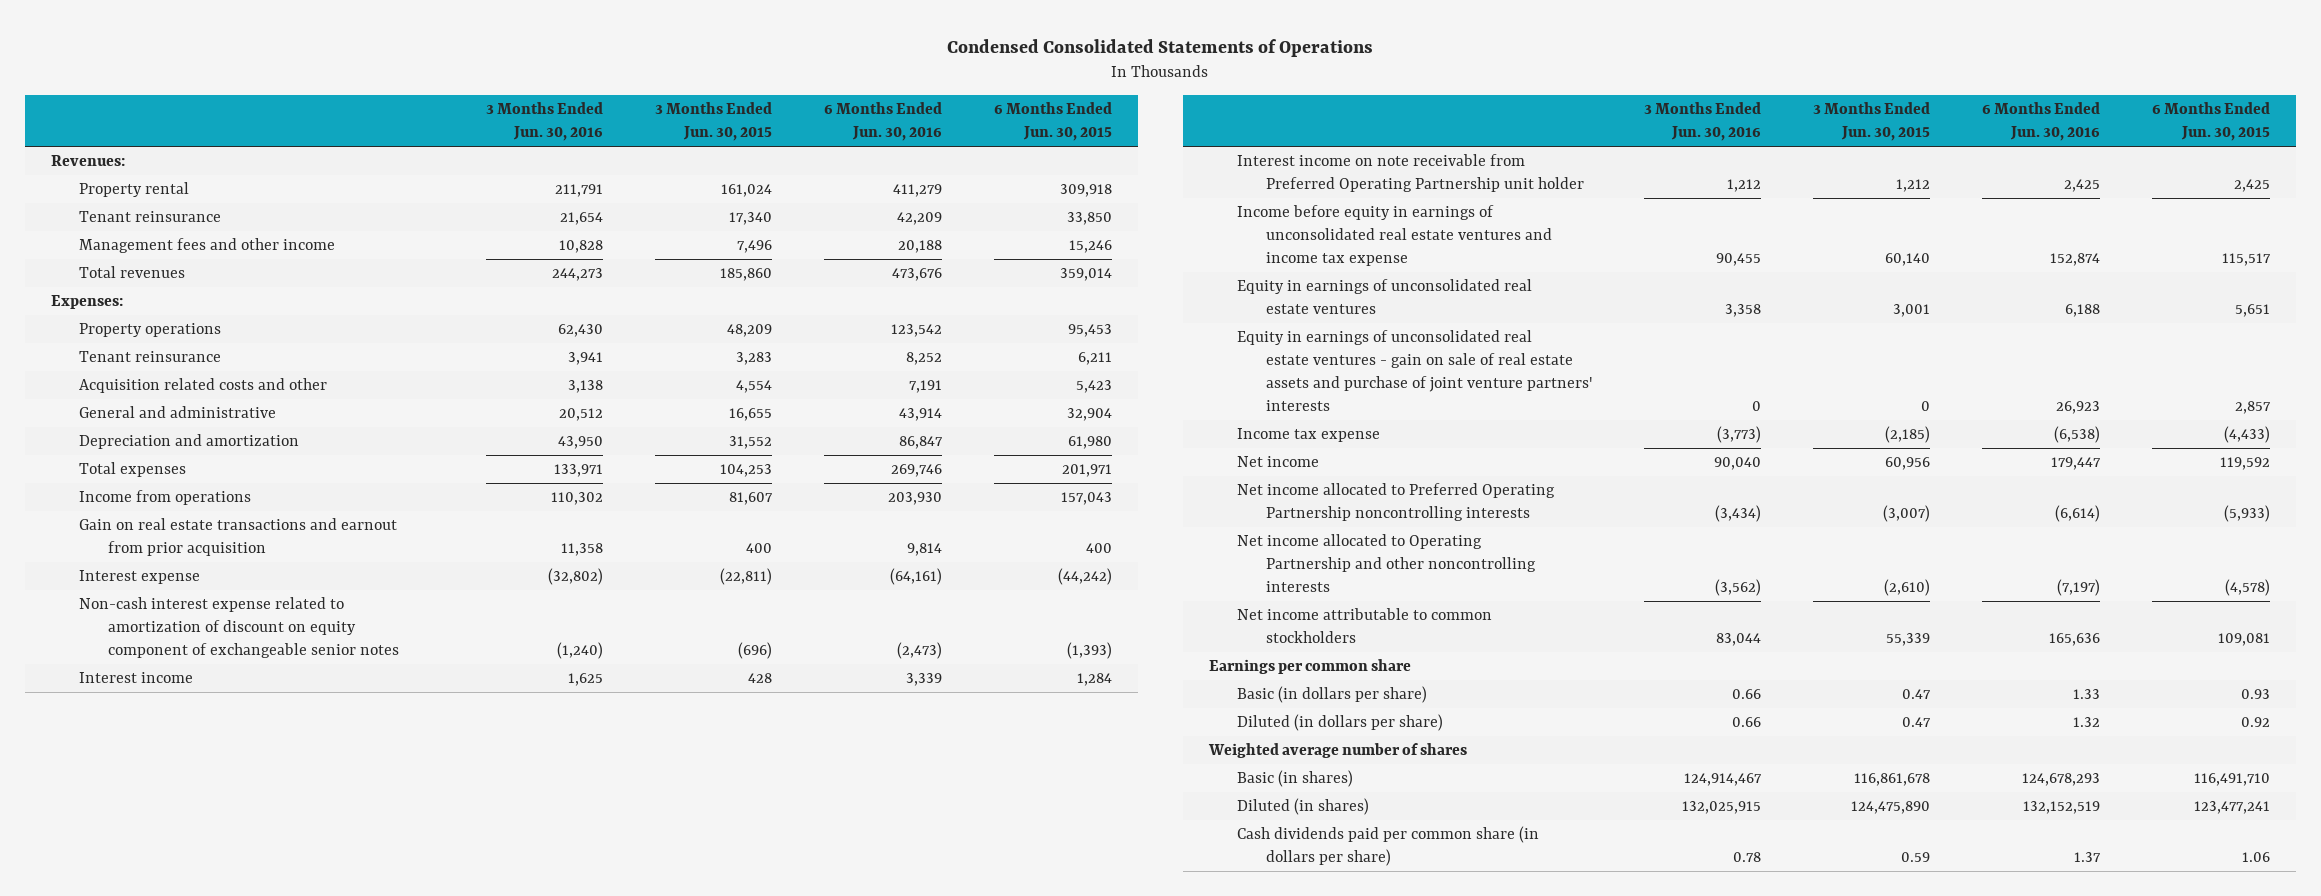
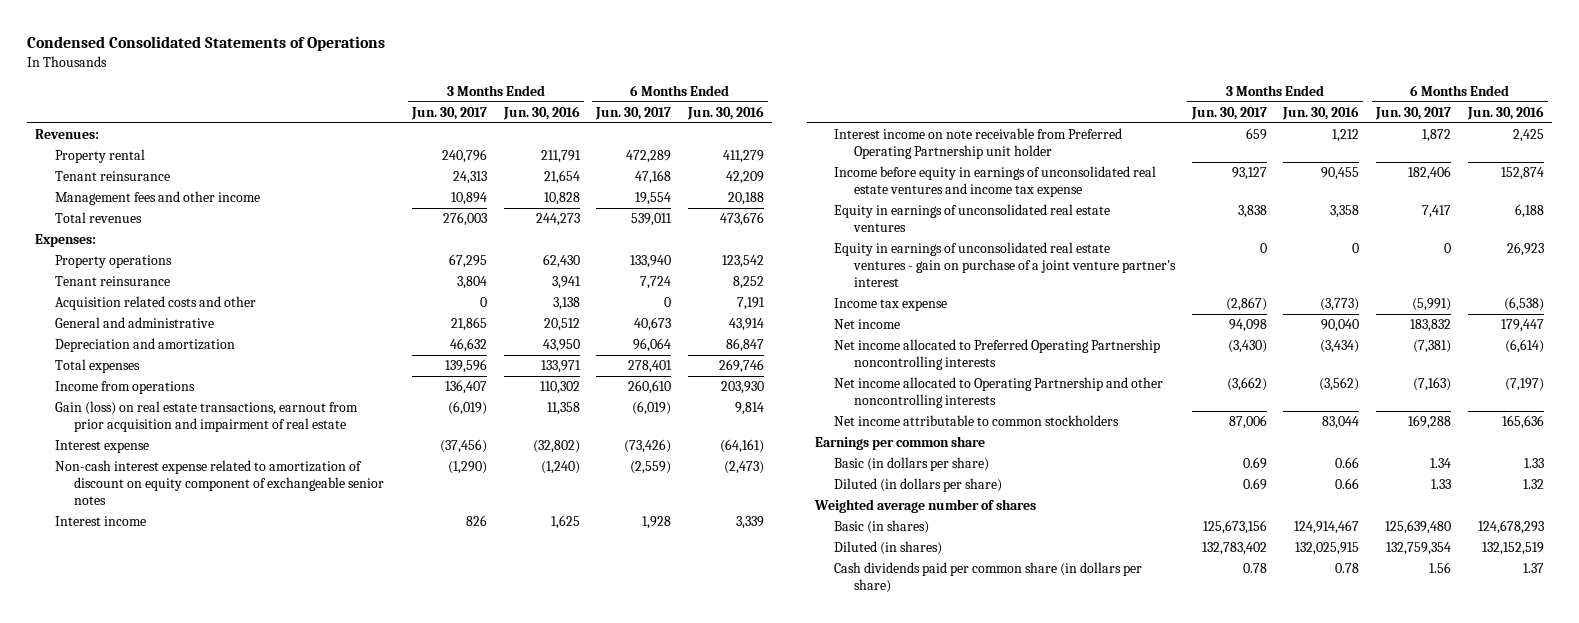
[654,102,772,142] 3 Months Ended Jun. 30, 2015 -> none
[993,102,1112,142] 6 Months Ended Jun. 30, 2015 -> none
none -> [410,106,487,120] Jun. 30, 2017
none -> [595,106,672,120] Jun. 30, 2017
[79,518,398,557] Gain on real estate transactions and earnout from prior acquisition -> [54,401,358,433] Gain (loss) on real estate transactions, earnout from prior acquisition and impairment of real estate
[1237,330,1592,412] Equity in earnings of unconsolidated real estate ventures - gain on sale of real estate assets and purchase of joint venture partners' interests -> [834,242,1176,287] Equity in earnings of unconsolidated real estate ventures - gain on purchase of a joint venture partner's interest

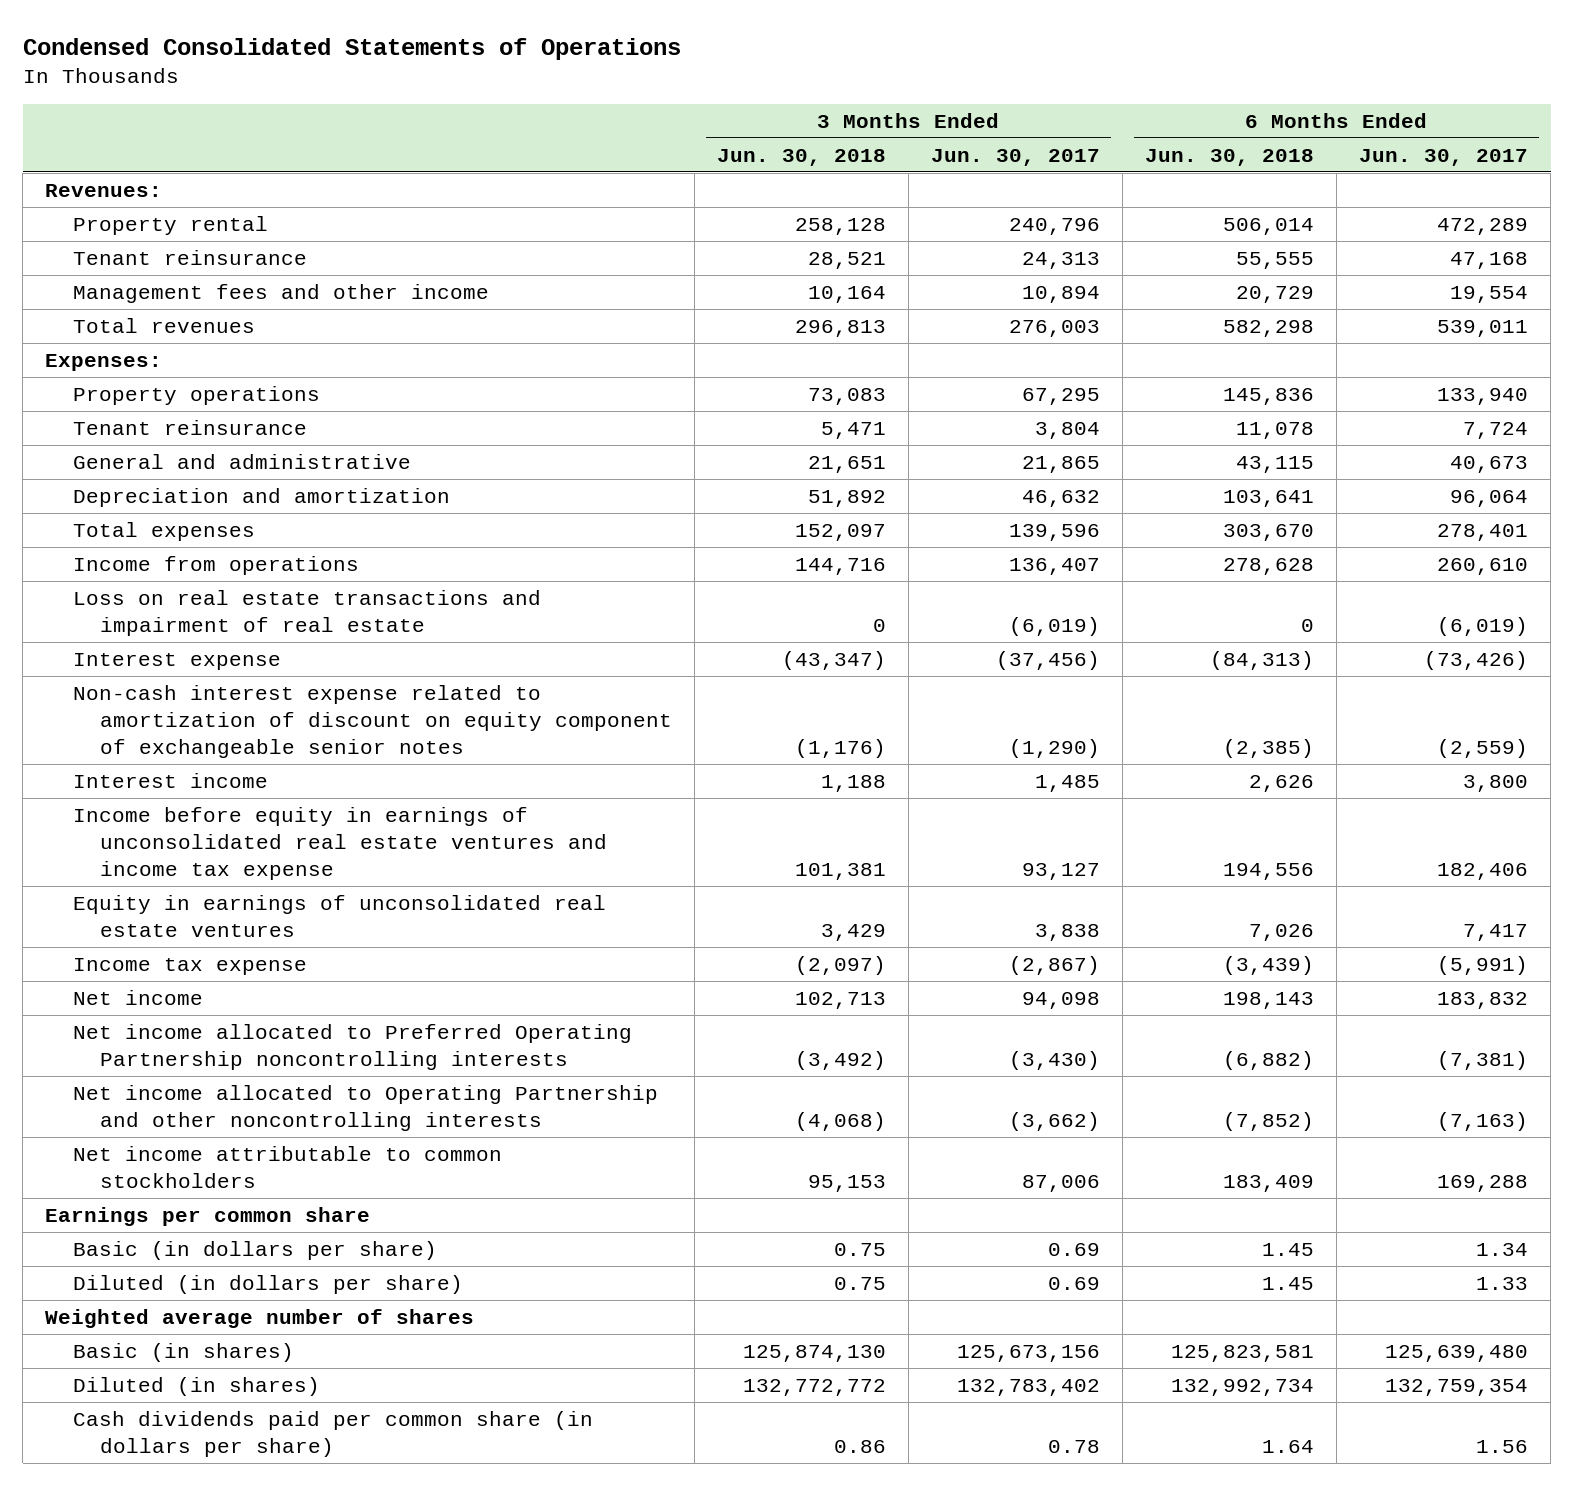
[502,105,580,120] Jun. 30, 2016 -> none
[686,105,764,120] Jun. 30, 2016 -> none
none -> [716,148,886,166] Jun. 30, 2018
none -> [1144,148,1314,166] Jun. 30, 2018
[54,296,256,311] Acquisition related costs and other -> none
[54,401,358,433] Gain (loss) on real estate transactions, earnout from prior acquisition and impairment of real estate -> [72,589,541,636] Loss on real estate transactions and impairment of real estate
[834,128,1123,160] Interest income on note receivable from Preferred Operating Partnership unit holder -> none
[465,515,487,527] 826 -> [1034,774,1100,792] 1,485
[642,516,672,530] 1,928 -> [1463,774,1529,792] 3,800
[834,242,1176,287] Equity in earnings of unconsolidated real estate ventures - gain on purchase of a joint venture partner's interest -> none

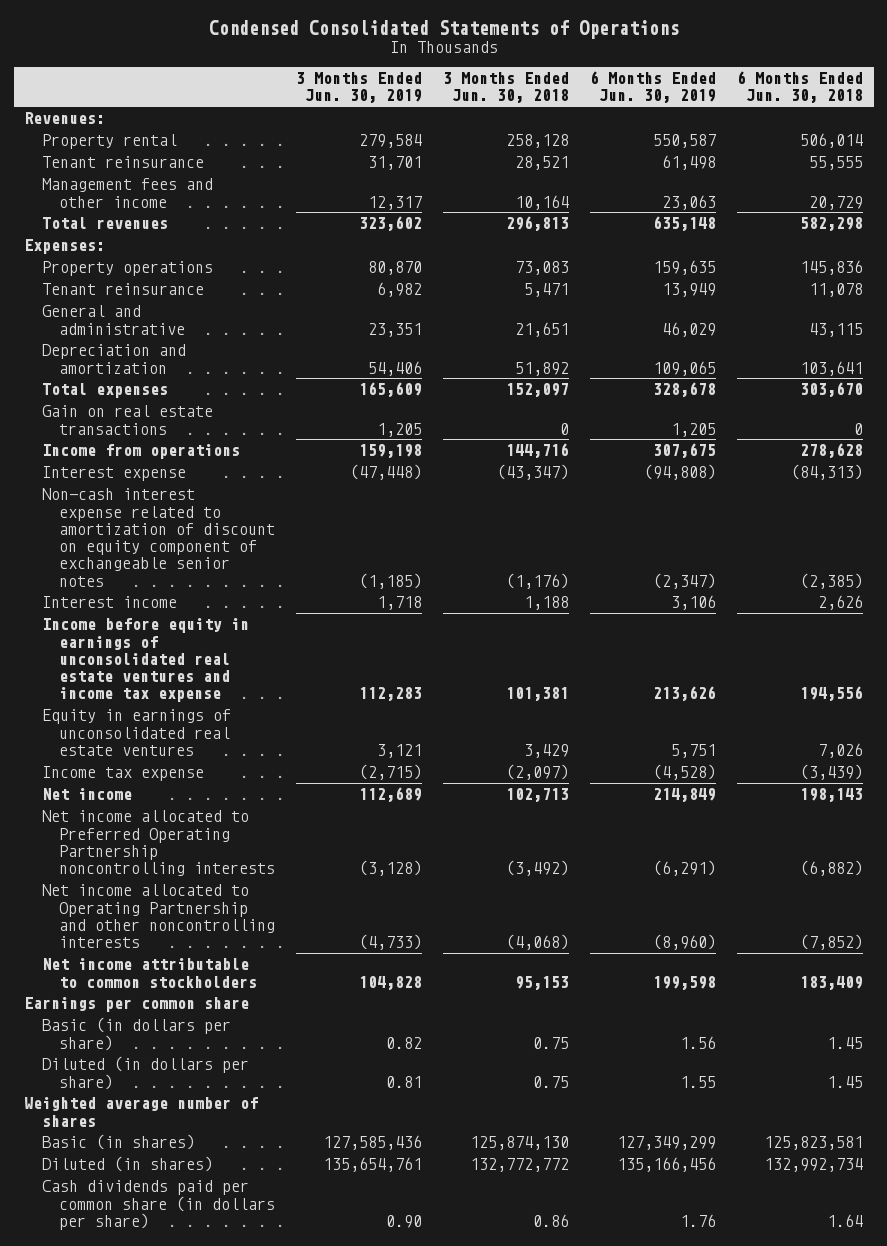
[930,148,1100,166] Jun. 30, 2017 -> none
[1359,148,1529,166] Jun. 30, 2017 -> none
none -> [296,72,423,104] 3 Months Ended Jun. 30, 2019
none -> [590,71,717,104] 6 Months Ended Jun. 30, 2019
none -> [41,405,213,435] Gain on real estate transactions
[72,589,541,636] Loss on real estate transactions and impairment of real estate -> none

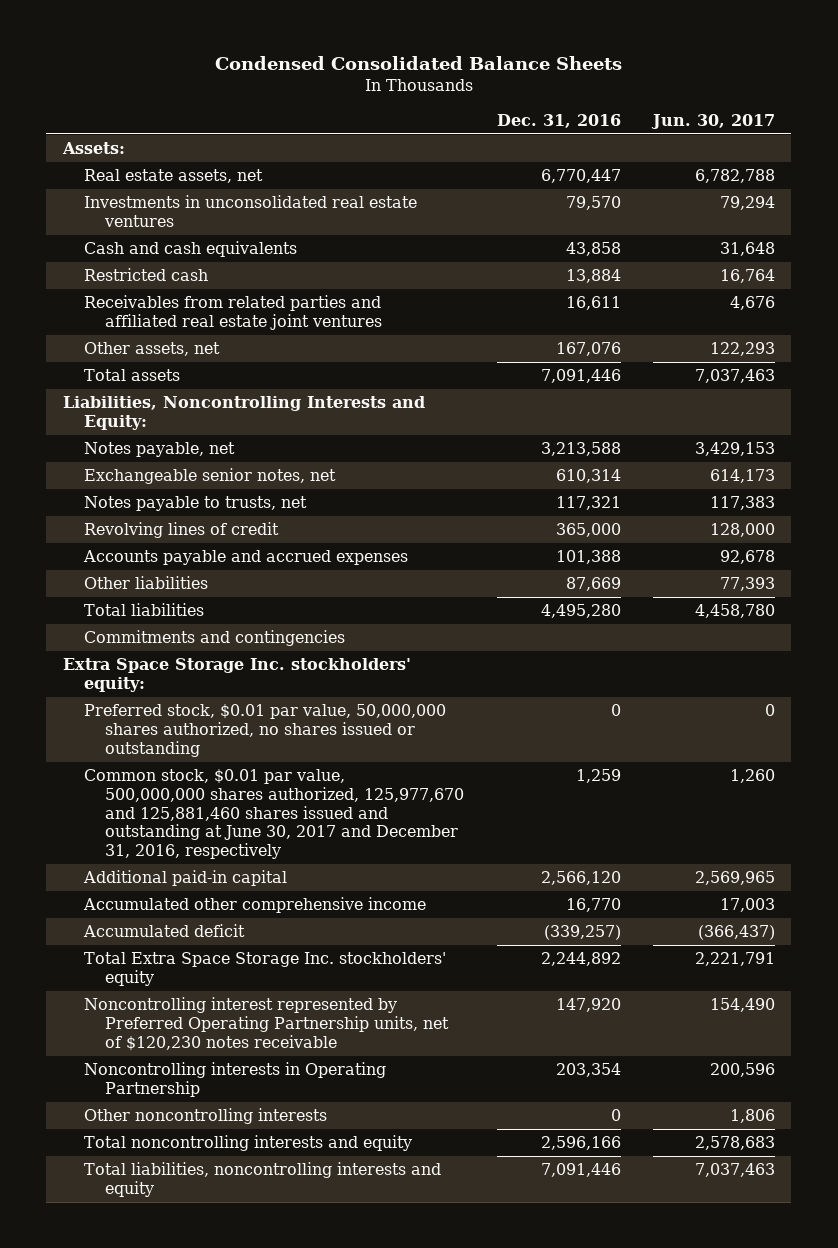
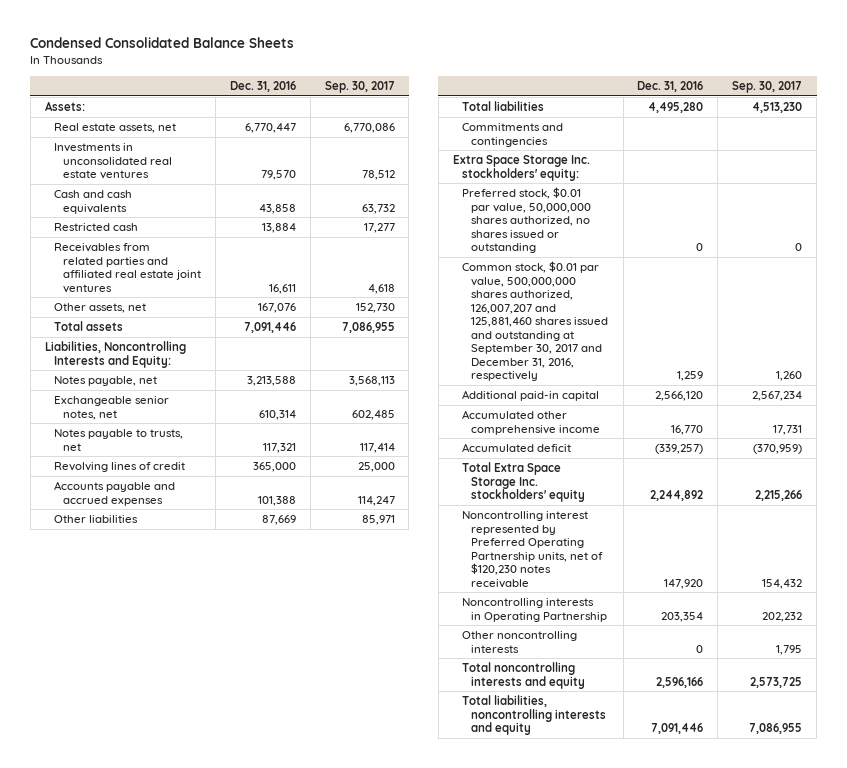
[651,113,776,129] Jun. 30, 2017 -> none
none -> [324,80,395,93] Sep. 30, 2017
[83,769,465,860] Common stock, $0.01 par value, 500,000,000 shares authorized, 125,977,670 and 125,881,460 shares issued and outstanding at June 30, 2017 and December 31, 2016, respectively -> [461,261,608,382] Common stock, $0.01 par value, 500,000,000 shares authorized, 126,007,207 and 125,881,460 shares issued and outstanding at September 30, 2017 and December 31, 2016, respectively

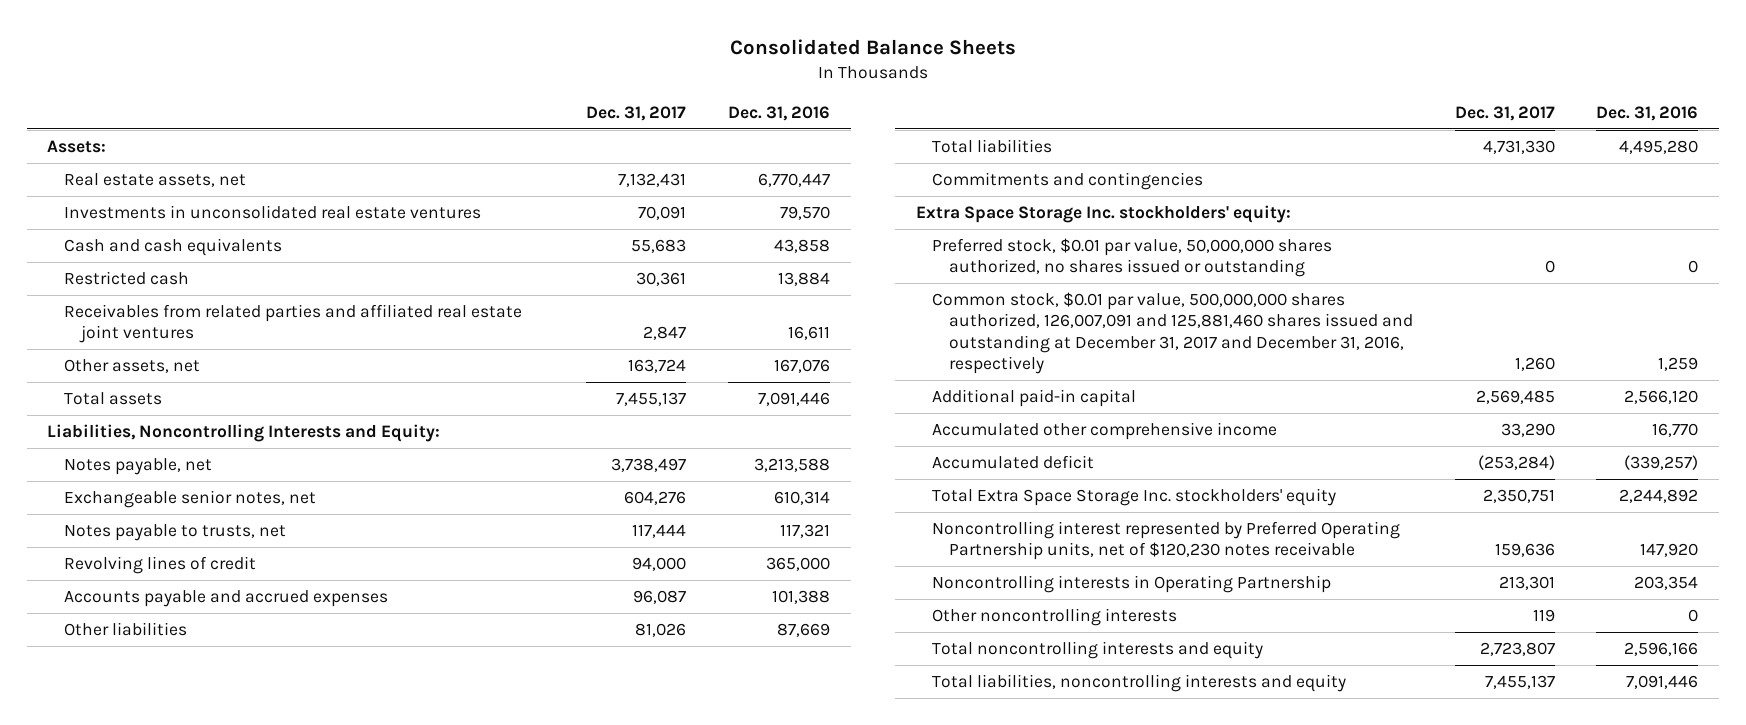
[30,37,295,49] Condensed Consolidated Balance Sheets -> [729,39,1016,56] Consolidated Balance Sheets
[324,80,395,93] Sep. 30, 2017 -> none
none -> [586,105,687,121] Dec. 31, 2017
[461,261,608,382] Common stock, $0.01 par value, 500,000,000 shares authorized, 126,007,207 and 125,881,460 shares issued and outstanding at September 30, 2017 and December 31, 2016, respectively -> [932,291,1413,374] Common stock, $0.01 par value, 500,000,000 shares authorized, 126,007,091 and 125,881,460 shares issued and outstanding at December 31, 2017 and December 31, 2016, respectively

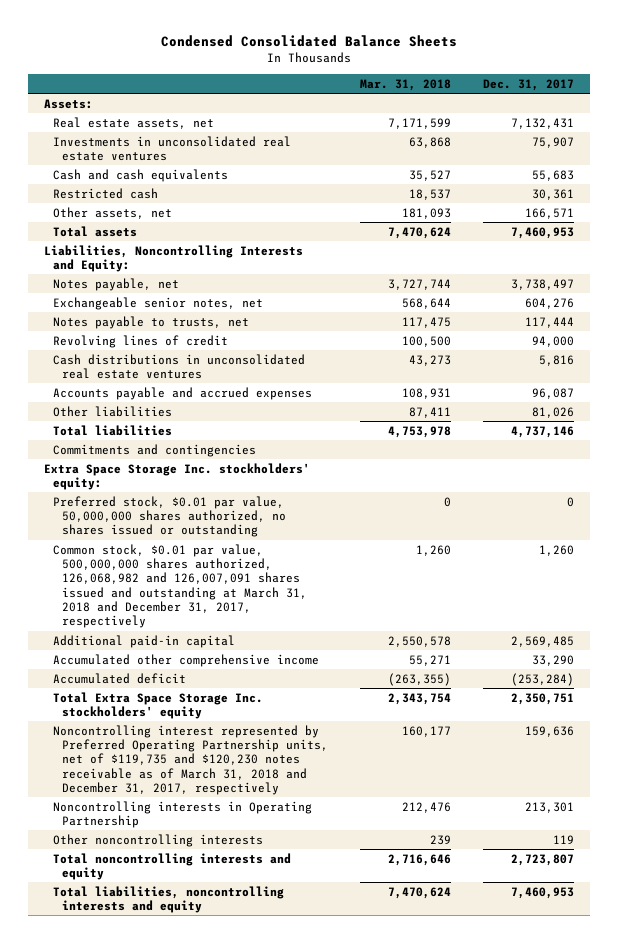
[729,39,1016,56] Consolidated Balance Sheets -> [160,35,457,48] Condensed Consolidated Balance Sheets
[727,105,830,121] Dec. 31, 2016 -> none
none -> [359,78,451,91] Mar. 31, 2018
[638,205,687,220] 70,091 -> [531,136,574,148] 75,907
[63,303,522,344] Receivables from related parties and affiliated real estate joint ventures -> none
[628,358,687,373] 163,724 -> [524,207,574,219] 166,571
[616,391,687,406] 7,455,137 -> [510,226,574,239] 7,460,953
none -> [52,353,305,379] Cash distributions in unconsolidated real estate ventures
[1482,139,1555,154] 4,731,330 -> [510,425,574,438] 4,737,146
[932,291,1413,374] Common stock, $0.01 par value, 500,000,000 shares authorized, 126,007,091 and 125,881,460 shares issued and outstanding at December 31, 2017 and December 31, 2016, respectively -> [52,543,307,629] Common stock, $0.01 par value, 500,000,000 shares authorized, 126,068,982 and 126,007,091 shares issued and outstanding at March 31, 2018 and December 31, 2017, respectively
[932,520,1401,561] Noncontrolling interest represented by Preferred Operating Partnership units, net of $120,230 notes receivable -> [52,724,328,795] Noncontrolling interest represented by Preferred Operating Partnership units, net of $119,735 and $120,230 notes receivable as of March 31, 2018 and December 31, 2017, respectively
[1484,674,1555,689] 7,455,137 -> [510,886,574,899] 7,460,953

